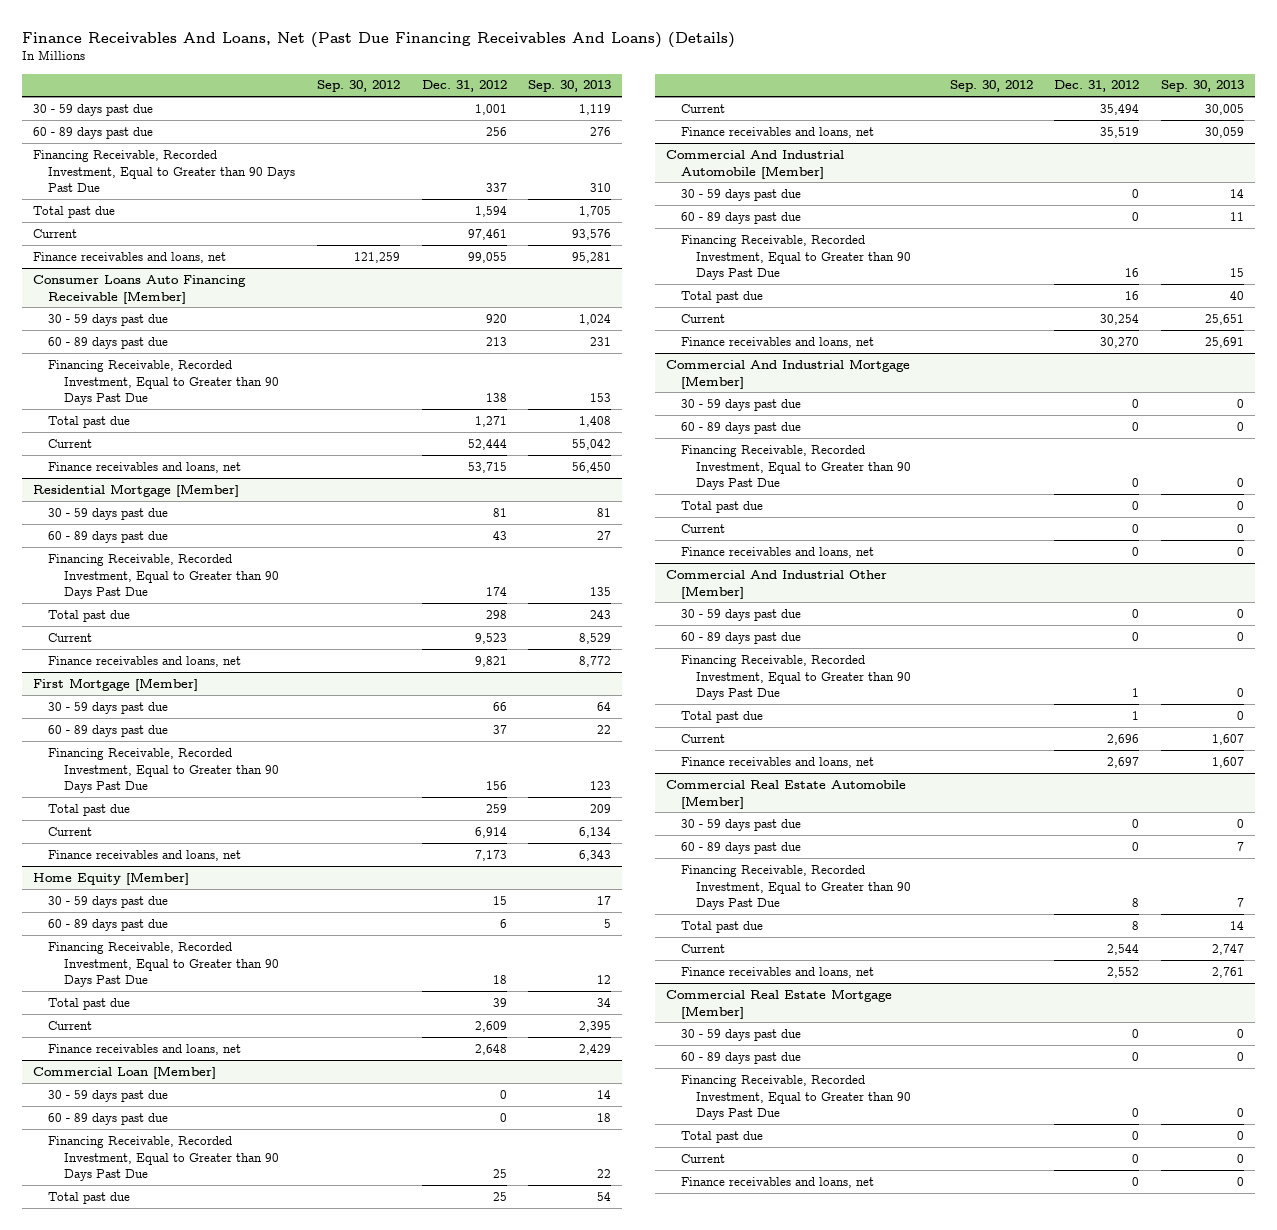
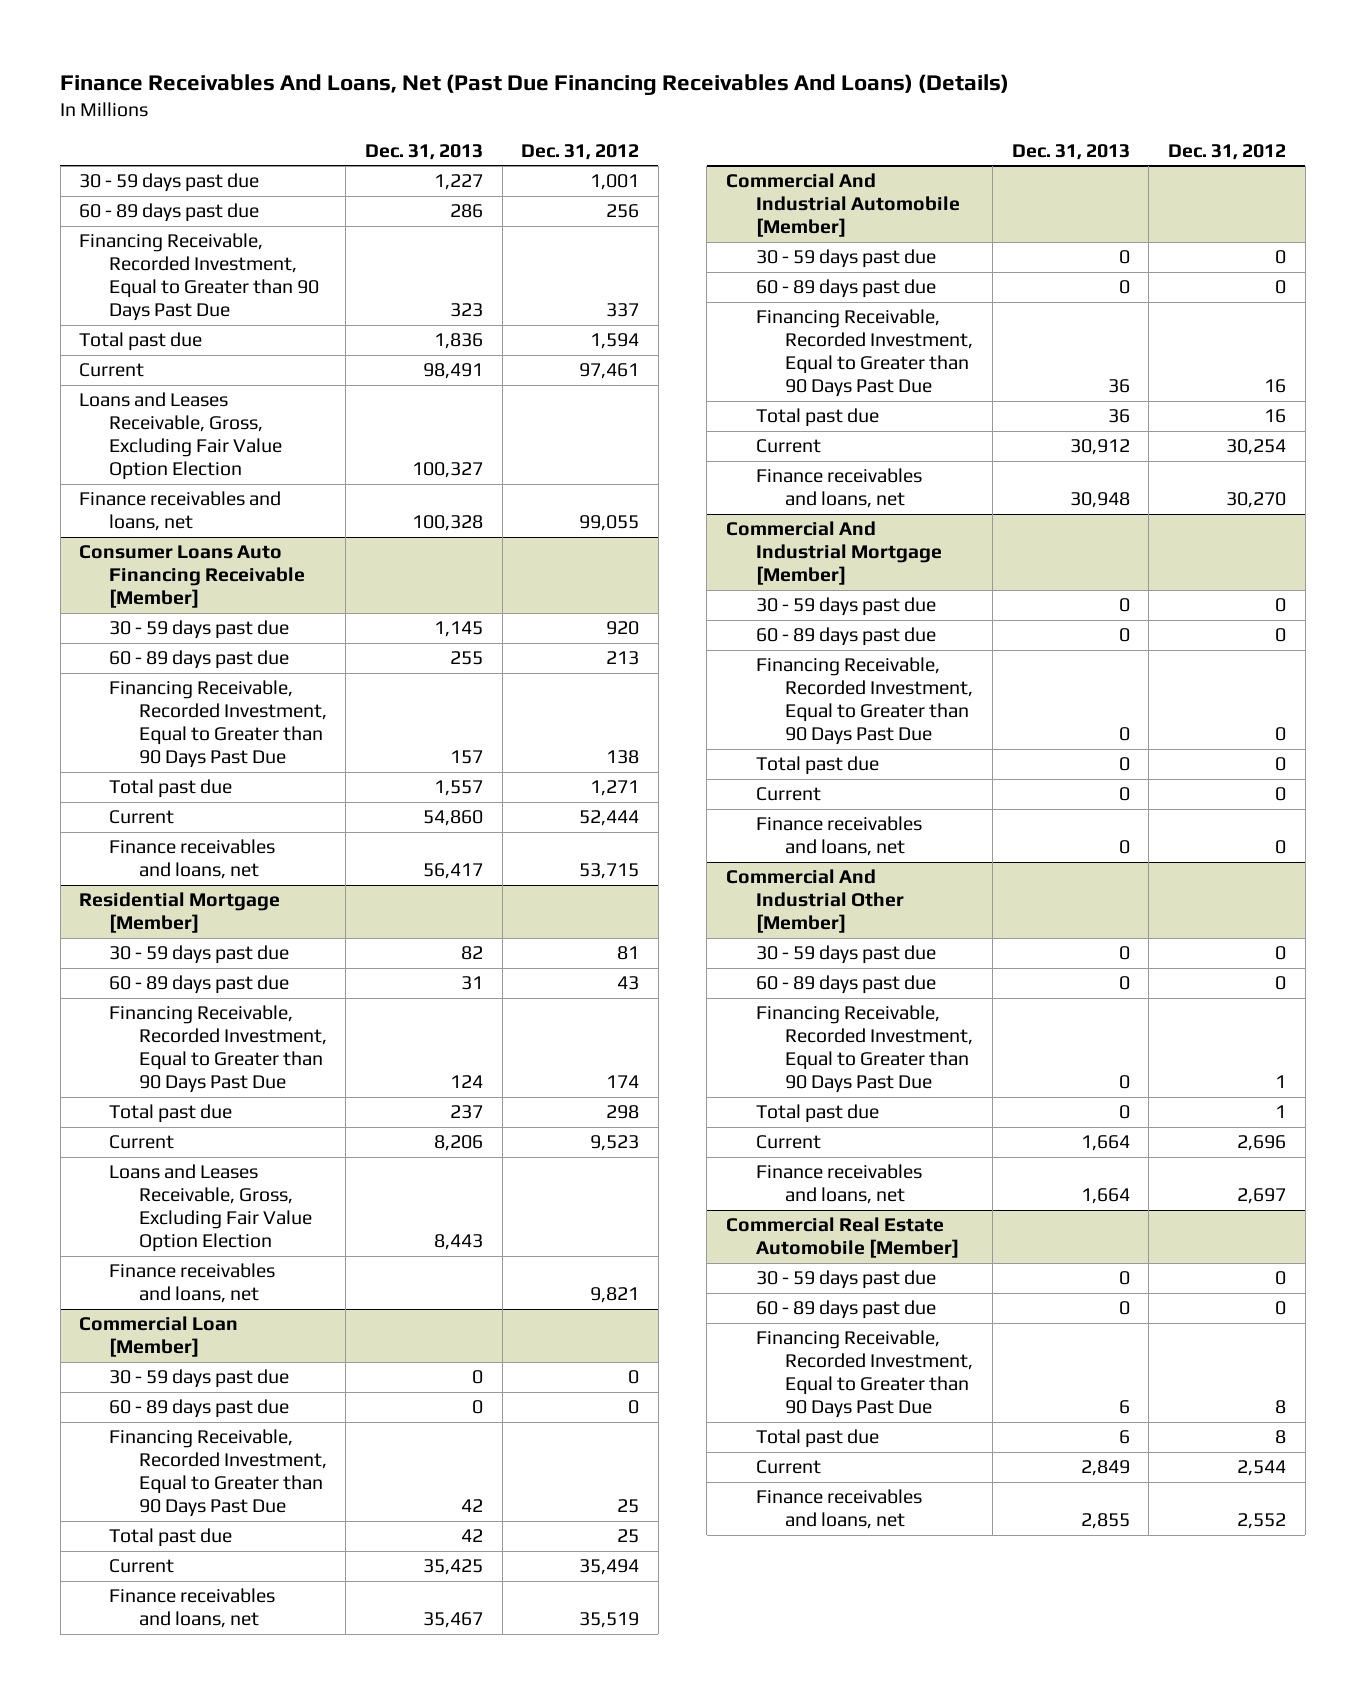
[317,80,401,93] Sep. 30, 2012 -> none
[528,80,612,93] Sep. 30, 2013 -> none
none -> [364,143,483,160] Dec. 31, 2013
none -> [79,392,282,481] Loans and Leases Receivable, Gross, Excluding Fair Value Option Election
none -> [108,1164,312,1253] Loans and Leases Receivable, Gross, Excluding Fair Value Option Election
[33,677,199,691] First Mortgage [Member] -> none
[48,701,169,714] 30 - 59 days past due -> none
[48,724,169,737] 60 - 89 days past due -> none
[48,747,279,794] Financing Receivable, Recorded Investment, Equal to Greater than 90 Days Past Due -> none
[48,803,131,816] Total past due -> none
[48,826,93,836] Current -> none
[48,849,242,861] Finance receivables and loans, net -> none
[33,871,190,885] Home Equity [Member] -> none
[48,895,169,908] 30 - 59 days past due -> none
[48,918,169,931] 60 - 89 days past due -> none
[48,941,279,988] Financing Receivable, Recorded Investment, Equal to Greater than 90 Days Past Due -> none
[48,997,131,1010] Total past due -> none
[48,1020,93,1030] Current -> none
[48,1043,242,1055] Finance receivables and loans, net -> none
[665,988,892,1019] Commercial Real Estate Mortgage [Member] -> none
[681,1028,802,1041] 30 - 59 days past due -> none
[681,1051,802,1064] 60 - 89 days past due -> none
[681,1074,912,1121] Financing Receivable, Recorded Investment, Equal to Greater than 90 Days Past Due -> none
[681,1130,764,1143] Total past due -> none
[681,1153,726,1163] Current -> none
[681,1176,875,1188] Finance receivables and loans, net -> none

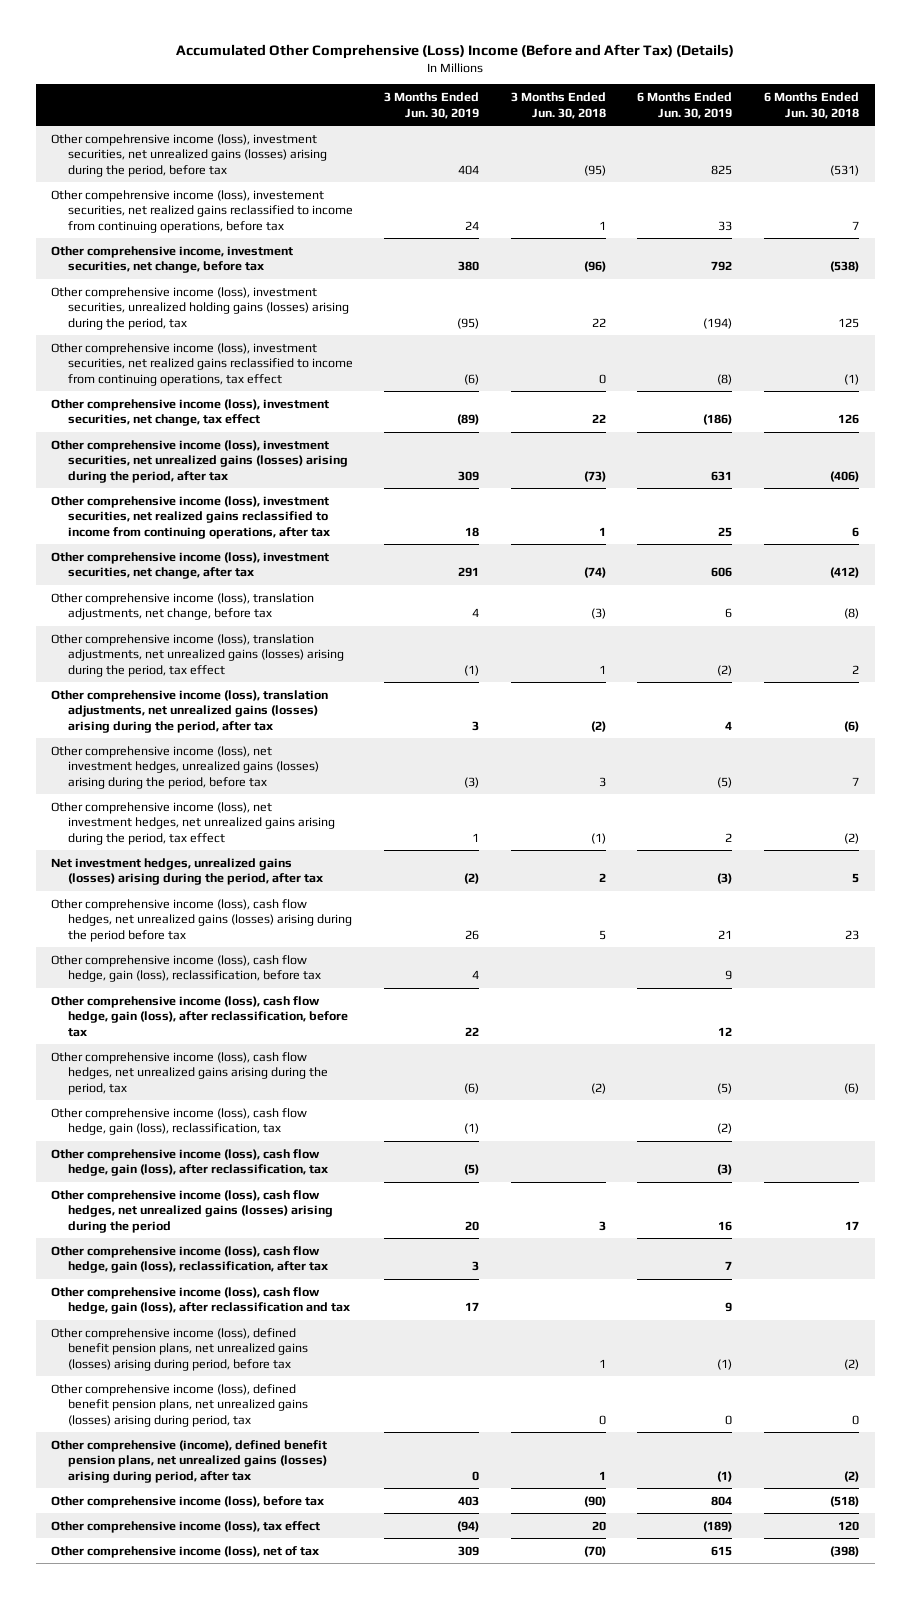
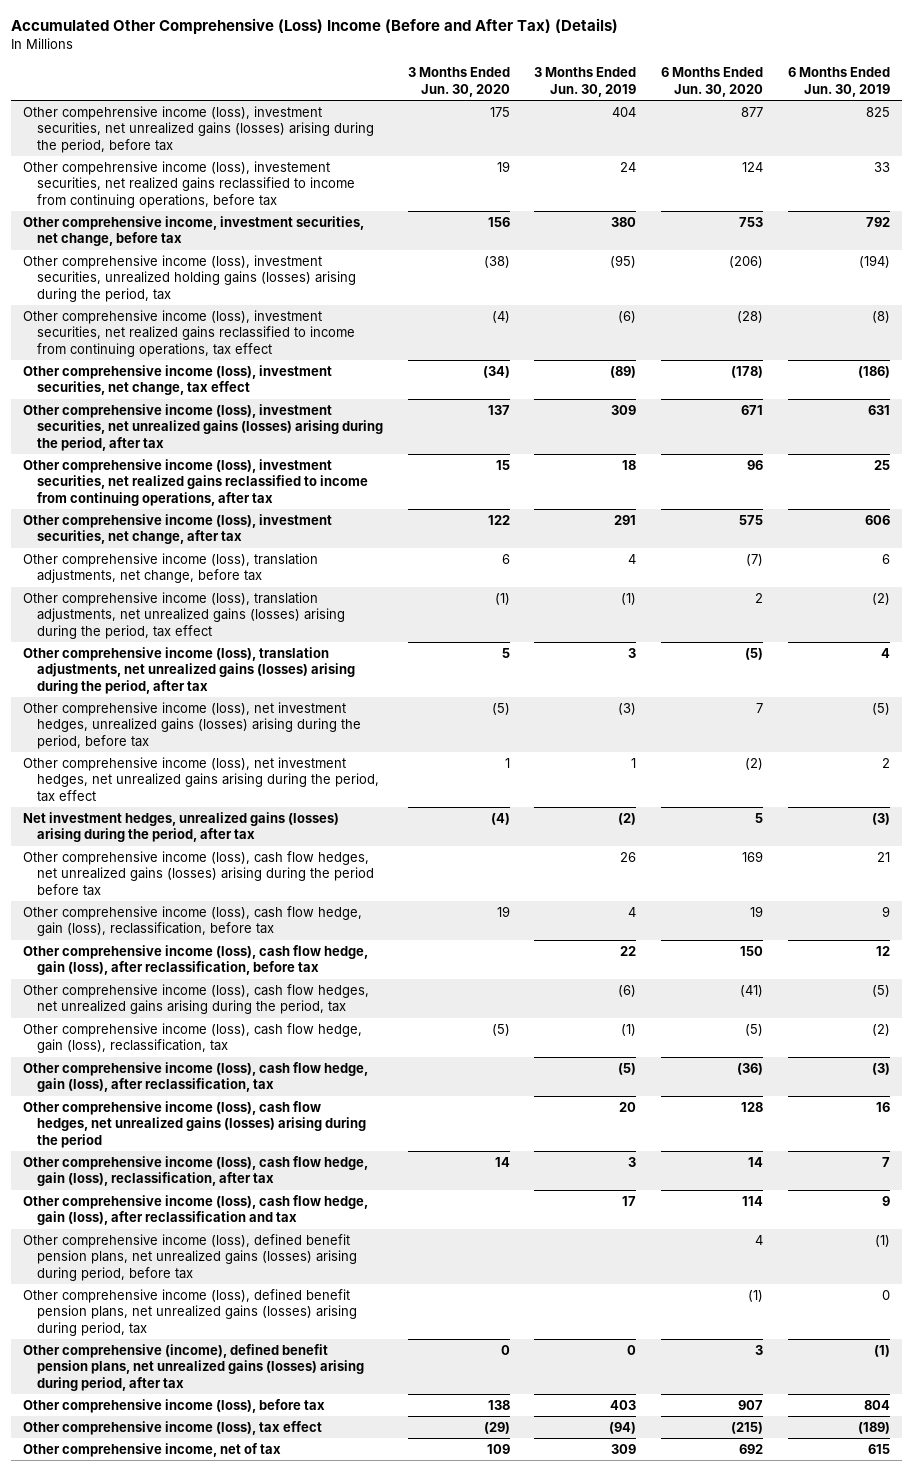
[510,92,606,119] 3 Months Ended Jun. 30, 2018 -> none
[764,92,860,119] 6 Months Ended Jun. 30, 2018 -> none
none -> [407,67,510,98] 3 Months Ended Jun. 30, 2020
none -> [660,67,763,98] 6 Months Ended Jun. 30, 2020
[51,1545,320,1558] Other comprehensive income (loss), net of tax -> [23,1442,282,1457] Other comprehensive income, net of tax

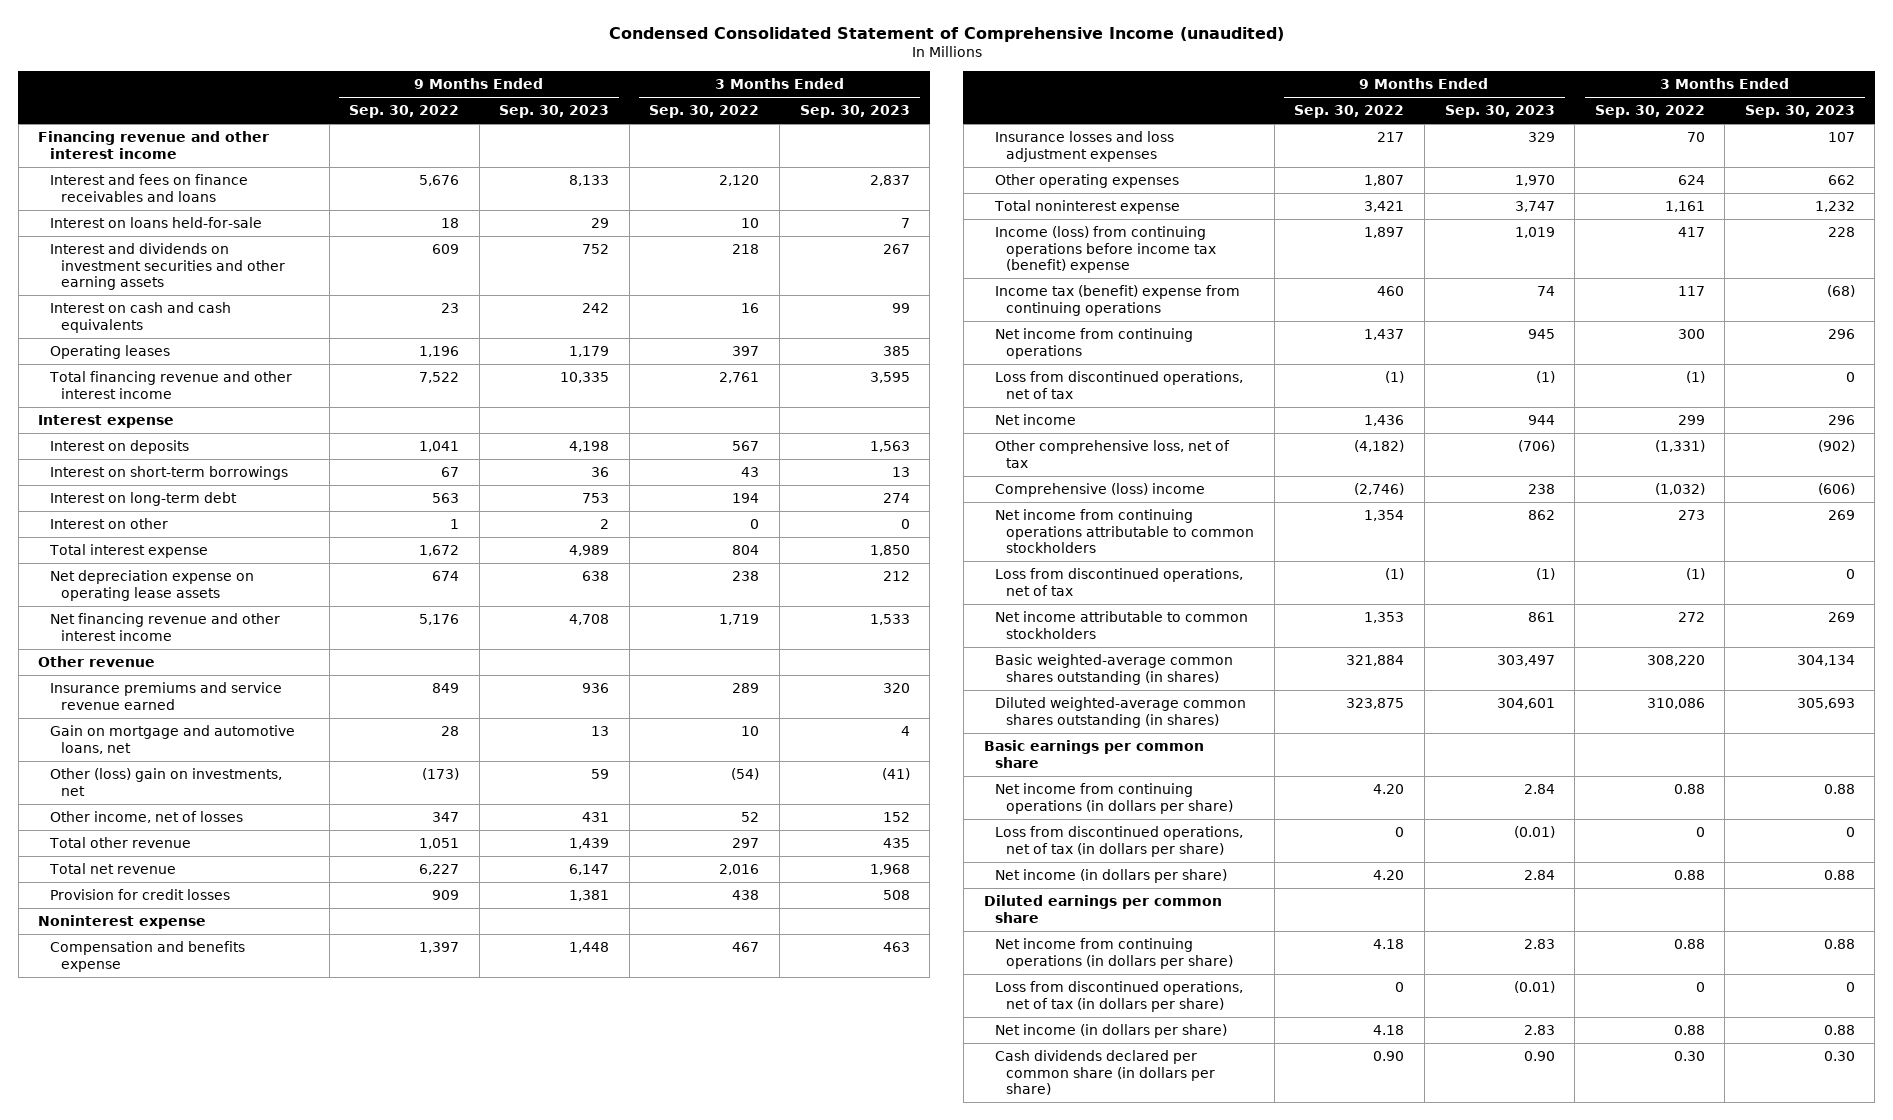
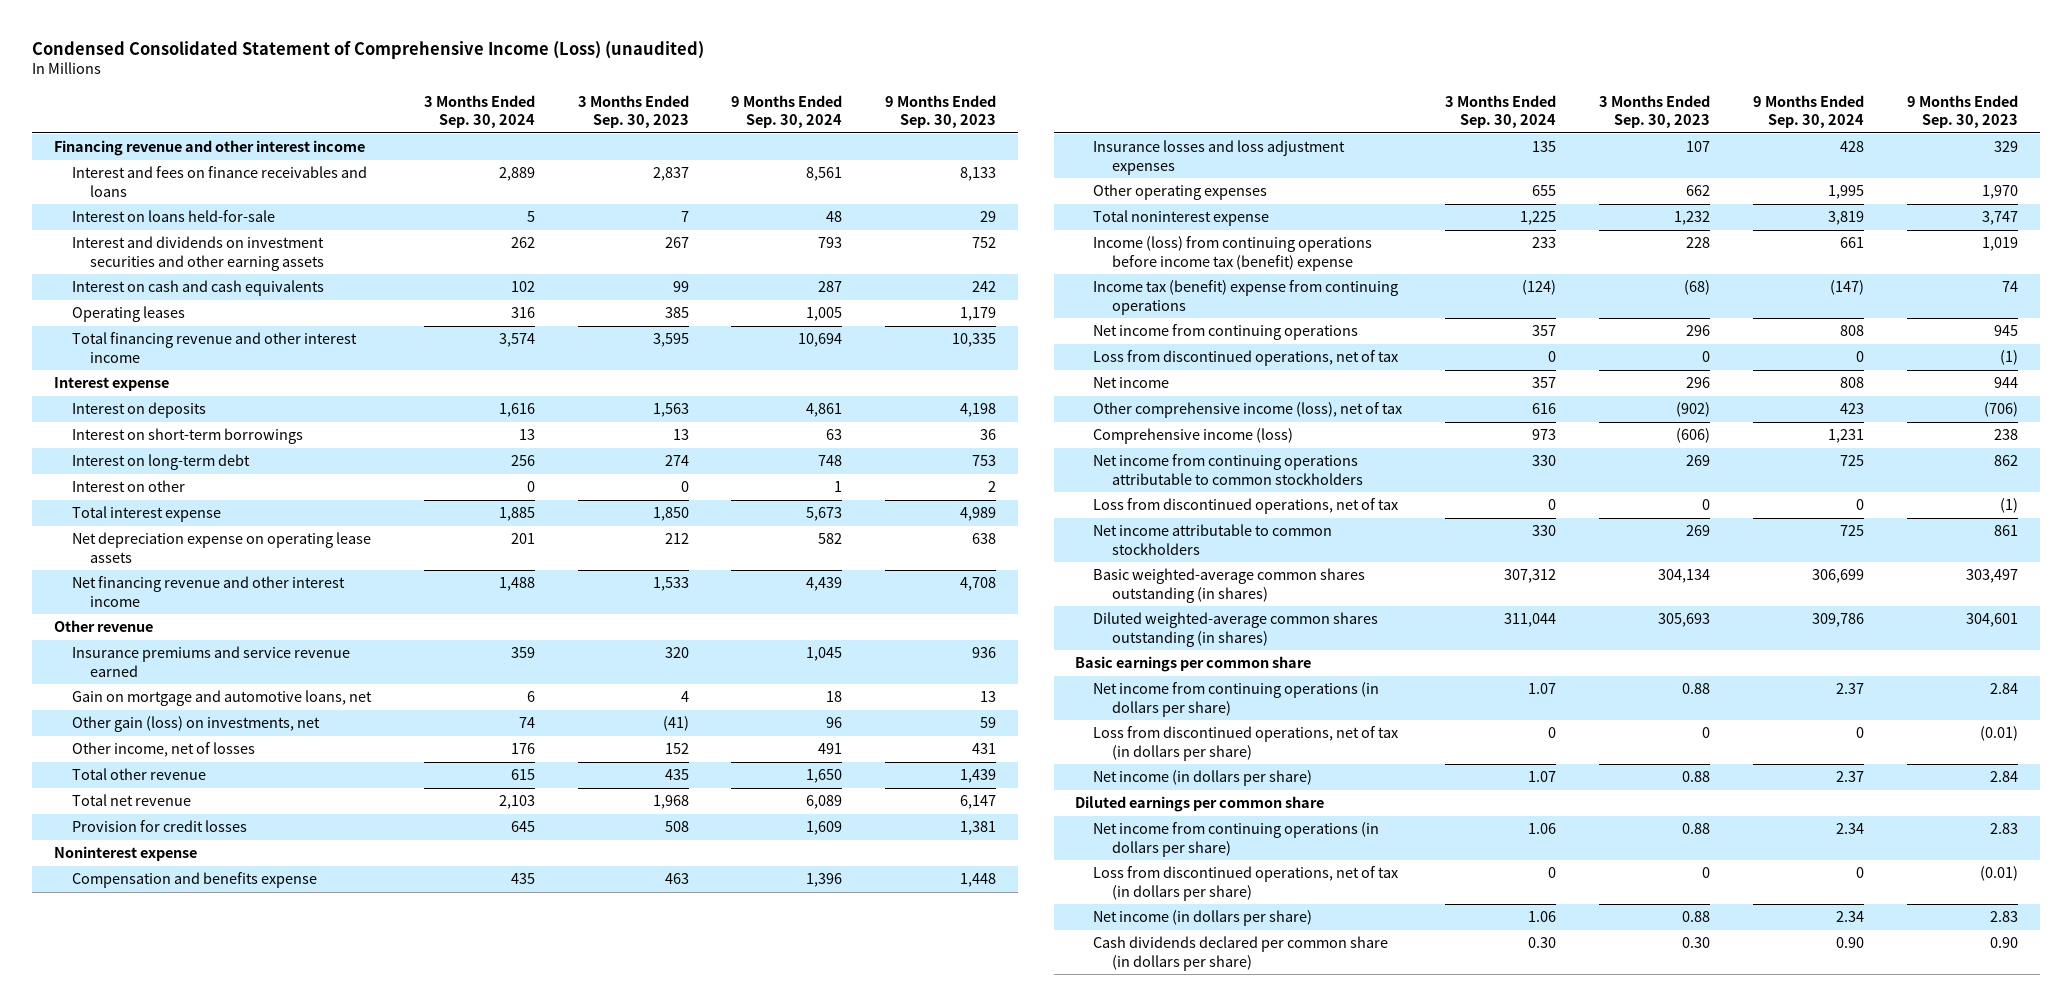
[608,27,1284,43] Condensed Consolidated Statement of Comprehensive Income (unaudited) -> [32,40,705,59] Condensed Consolidated Statement of Comprehensive Income (Loss) (unaudited)
[349,105,460,119] Sep. 30, 2022 -> none
[649,105,760,119] Sep. 30, 2022 -> none
none -> [423,94,535,129] 3 Months Ended Sep. 30, 2024
none -> [731,94,843,129] 9 Months Ended Sep. 30, 2024
[49,767,282,796] Other (loss) gain on investments, net -> [71,716,320,733] Other gain (loss) on investments, net
[994,439,1230,468] Other comprehensive loss, net of tax -> [1093,402,1403,419] Other comprehensive income (loss), net of tax
[994,482,1205,497] Comprehensive (loss) income -> [1093,428,1294,445] Comprehensive income (loss)

